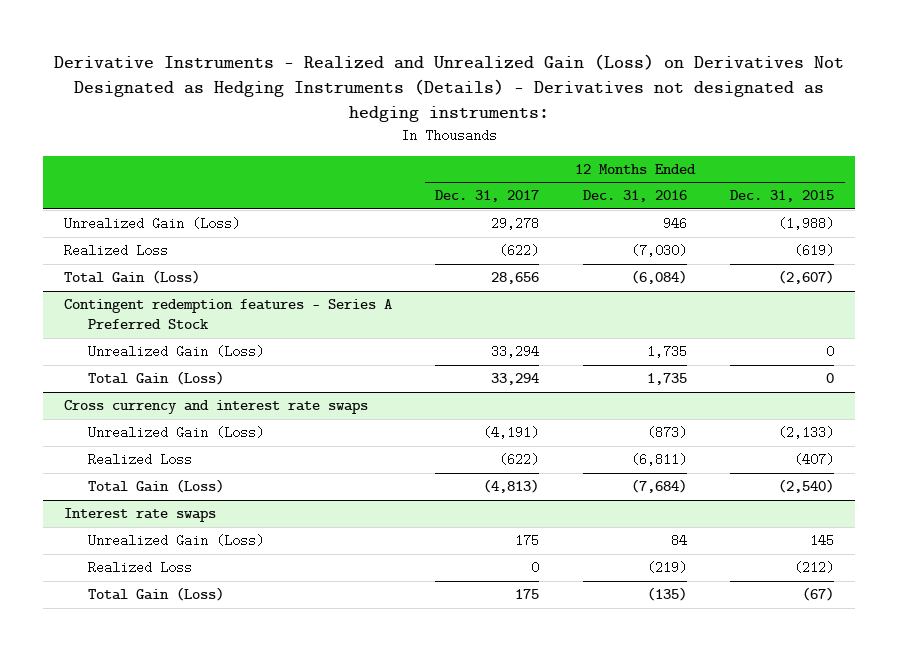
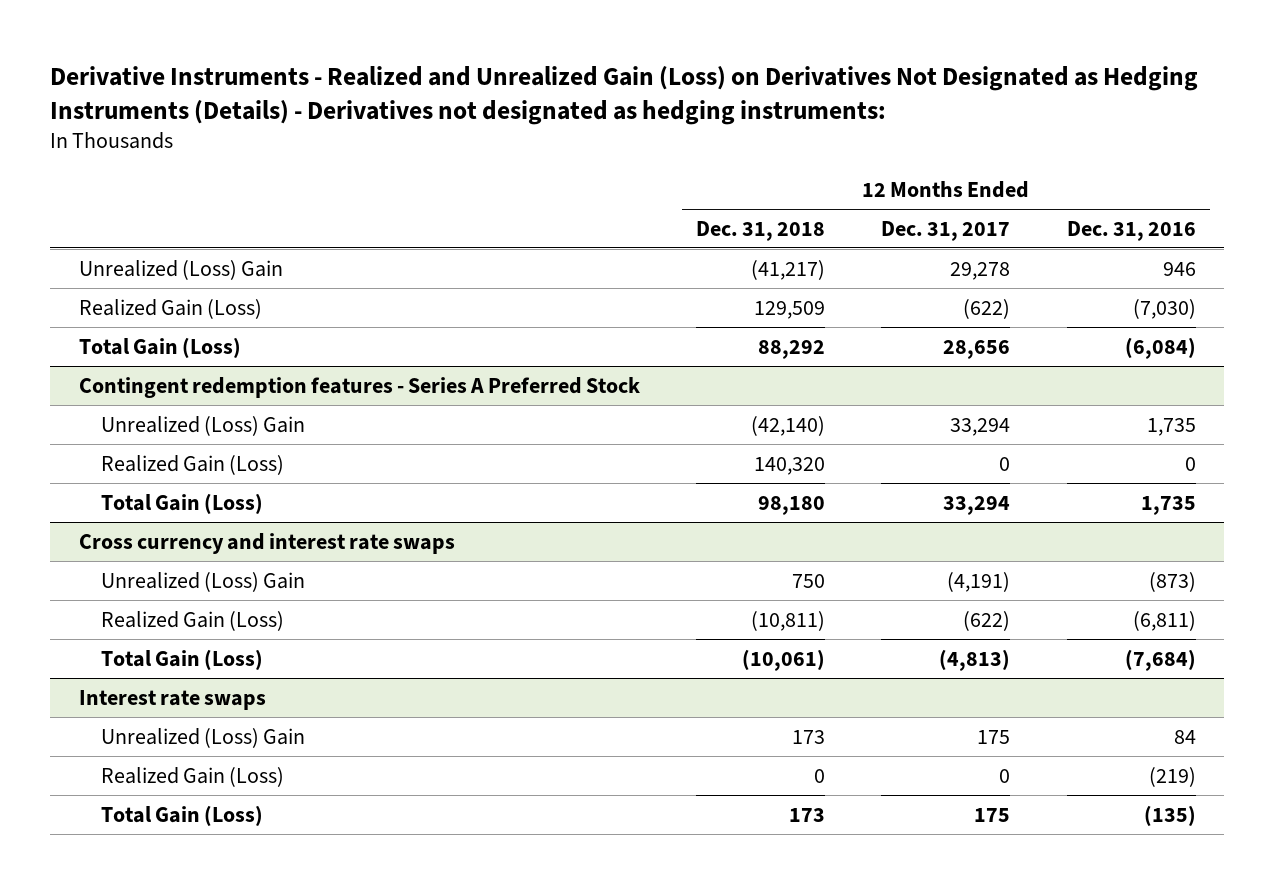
[729,190,834,203] Dec. 31, 2015 -> none
none -> [695,220,825,241] Dec. 31, 2018
[64,217,241,231] Unrealized Gain (Loss) -> [78,259,283,280] Unrealized (Loss) Gain
[64,244,169,258] Realized Loss -> [78,298,262,319] Realized Gain (Loss)
[88,345,265,359] Unrealized Gain (Loss) -> [100,415,305,436] Unrealized (Loss) Gain
none -> [100,454,284,475] Realized Gain (Loss)
[88,426,265,440] Unrealized Gain (Loss) -> [100,571,305,592] Unrealized (Loss) Gain
[88,453,193,467] Realized Loss -> [100,610,284,631] Realized Gain (Loss)
[88,534,265,548] Unrealized Gain (Loss) -> [100,727,305,748] Unrealized (Loss) Gain
[88,561,193,575] Realized Loss -> [100,766,284,787] Realized Gain (Loss)

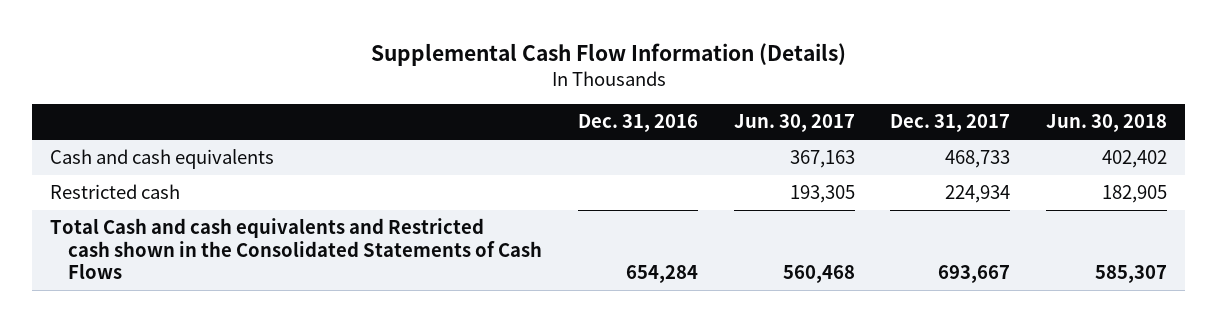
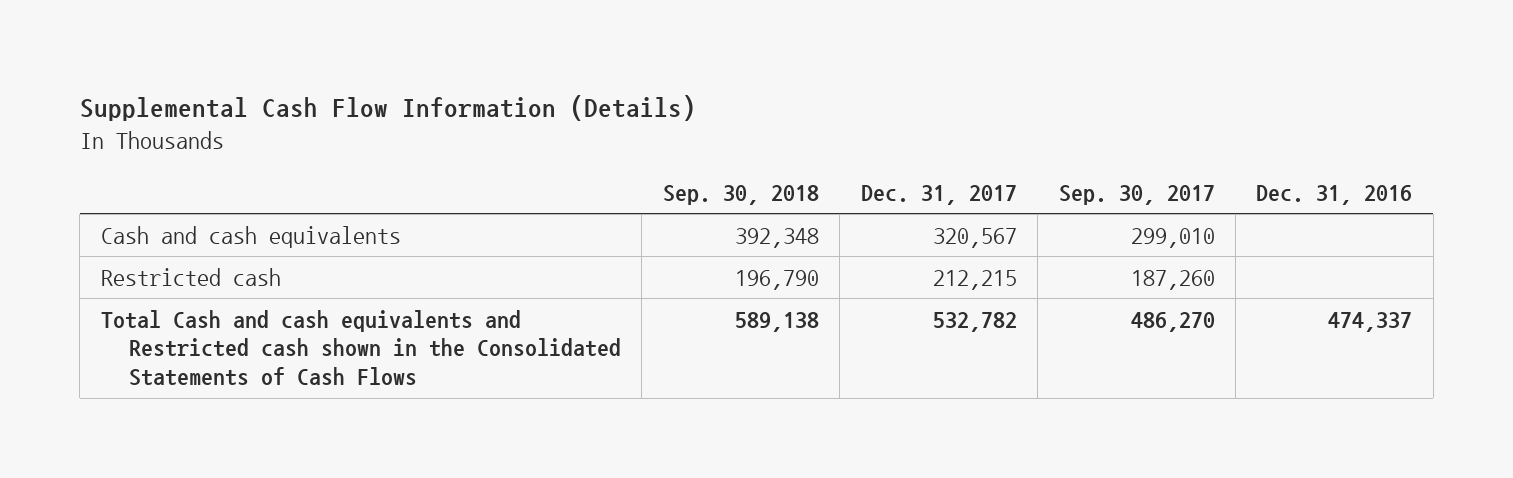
[733,114,855,133] Jun. 30, 2017 -> none
[1046,114,1168,133] Jun. 30, 2018 -> none
none -> [662,184,819,205] Sep. 30, 2018
none -> [1058,184,1215,205] Sep. 30, 2017
[945,150,1011,169] 468,733 -> [932,227,1017,248] 320,567
[945,185,1011,204] 224,934 -> [932,269,1017,290] 212,215
[625,265,698,284] 654,284 -> [1328,311,1413,332] 474,337
[938,265,1011,284] 693,667 -> [932,311,1017,332] 532,782

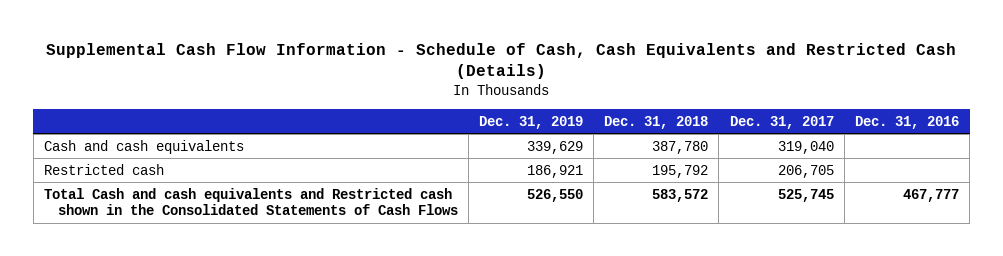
[79,95,696,122] Supplemental Cash Flow Information (Details) -> [46,42,957,80] Supplemental Cash Flow Information - Schedule of Cash, Cash Equivalents and Restricted Cash (Details)
[662,184,819,205] Sep. 30, 2018 -> none
[1058,184,1215,205] Sep. 30, 2017 -> none
none -> [478,115,583,129] Dec. 31, 2019
none -> [604,115,709,129] Dec. 31, 2018
[932,227,1017,248] 320,567 -> [777,140,834,154] 319,040
[932,269,1017,290] 212,215 -> [777,164,834,178] 206,705
[932,311,1017,332] 532,782 -> [777,188,834,202] 525,745
[1328,311,1413,332] 474,337 -> [902,188,959,202] 467,777

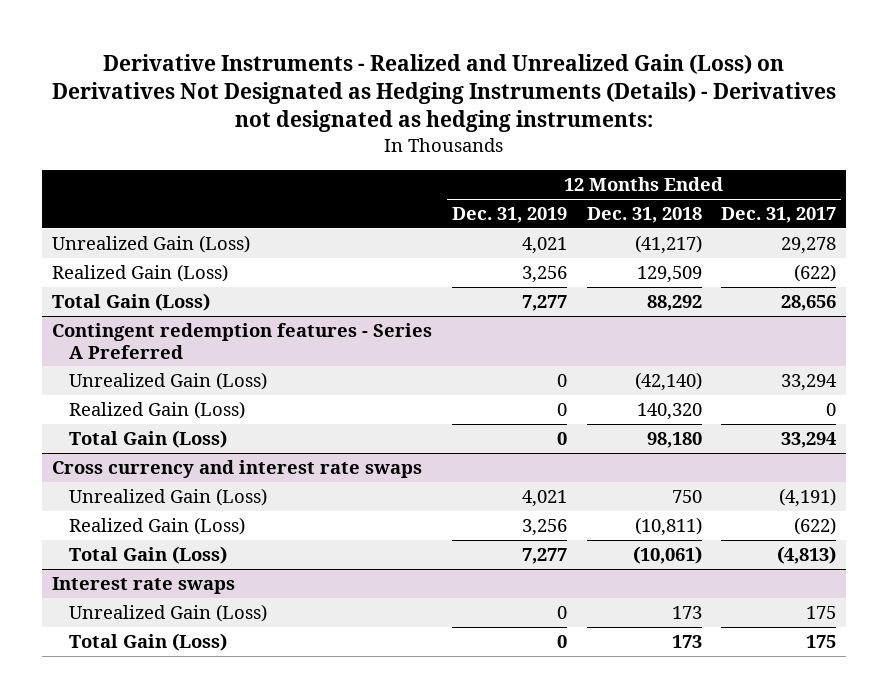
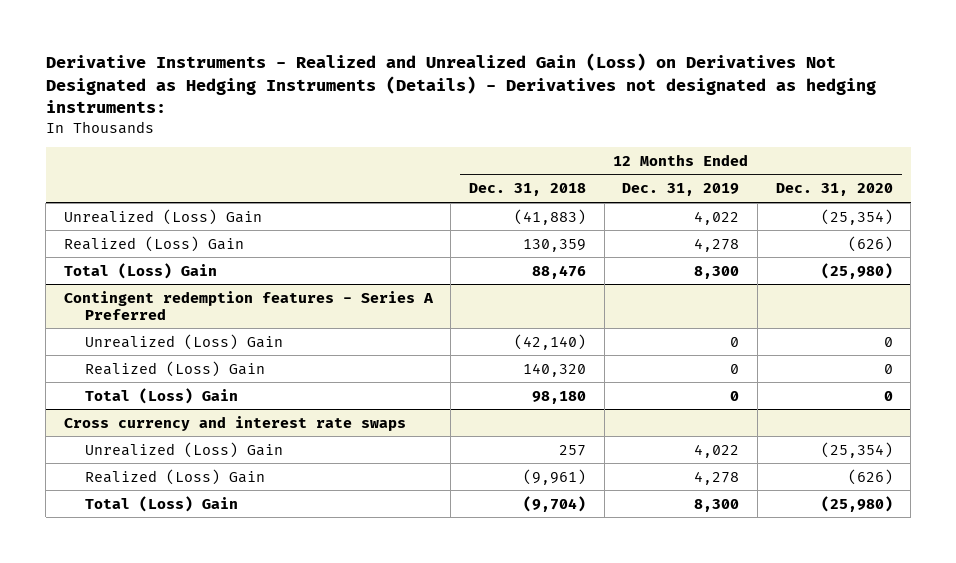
[721,206,837,223] Dec. 31, 2017 -> none
none -> [775,183,893,197] Dec. 31, 2020
[52,234,251,253] Unrealized Gain (Loss) -> [63,208,262,225] Unrealized (Loss) Gain
[521,236,567,254] 4,021 -> [694,210,740,225] 4,022
[634,234,702,254] (41,217) -> [513,208,586,225] (41,883)
[52,263,229,282] Realized Gain (Loss) -> [63,235,244,252] Realized (Loss) Gain
[521,265,567,283] 3,256 -> [694,237,740,252] 4,278
[636,265,702,283] 129,509 -> [522,238,586,252] 130,359
[52,292,211,311] Total Gain (Loss) -> [63,262,217,279] Total (Loss) Gain
[521,294,567,311] 7,277 -> [694,265,740,279] 8,300
[646,294,702,311] 88,292 -> [531,264,586,279] 88,476
[68,371,267,390] Unrealized Gain (Loss) -> [85,333,284,350] Unrealized (Loss) Gain
[68,400,245,419] Realized Gain (Loss) -> [85,360,266,377] Realized (Loss) Gain
[68,429,227,448] Total Gain (Loss) -> [85,387,239,404] Total (Loss) Gain
[52,576,236,594] Interest rate swaps -> none
[68,603,267,622] Unrealized Gain (Loss) -> none
[68,632,227,651] Total Gain (Loss) -> none
[68,487,267,506] Unrealized Gain (Loss) -> [85,441,284,458] Unrealized (Loss) Gain
[521,489,567,507] 4,021 -> [694,443,740,458] 4,022
[671,489,702,503] 750 -> [558,444,586,456] 257
[68,516,245,535] Realized Gain (Loss) -> [85,468,266,485] Realized (Loss) Gain
[521,518,567,536] 3,256 -> [694,470,740,485] 4,278
[634,516,702,536] (10,811) -> [522,468,586,485] (9,961)
[68,545,227,564] Total Gain (Loss) -> [85,495,239,512] Total (Loss) Gain
[521,547,567,564] 7,277 -> [694,498,740,512] 8,300
[632,545,702,564] (10,061) -> [522,495,586,512] (9,704)

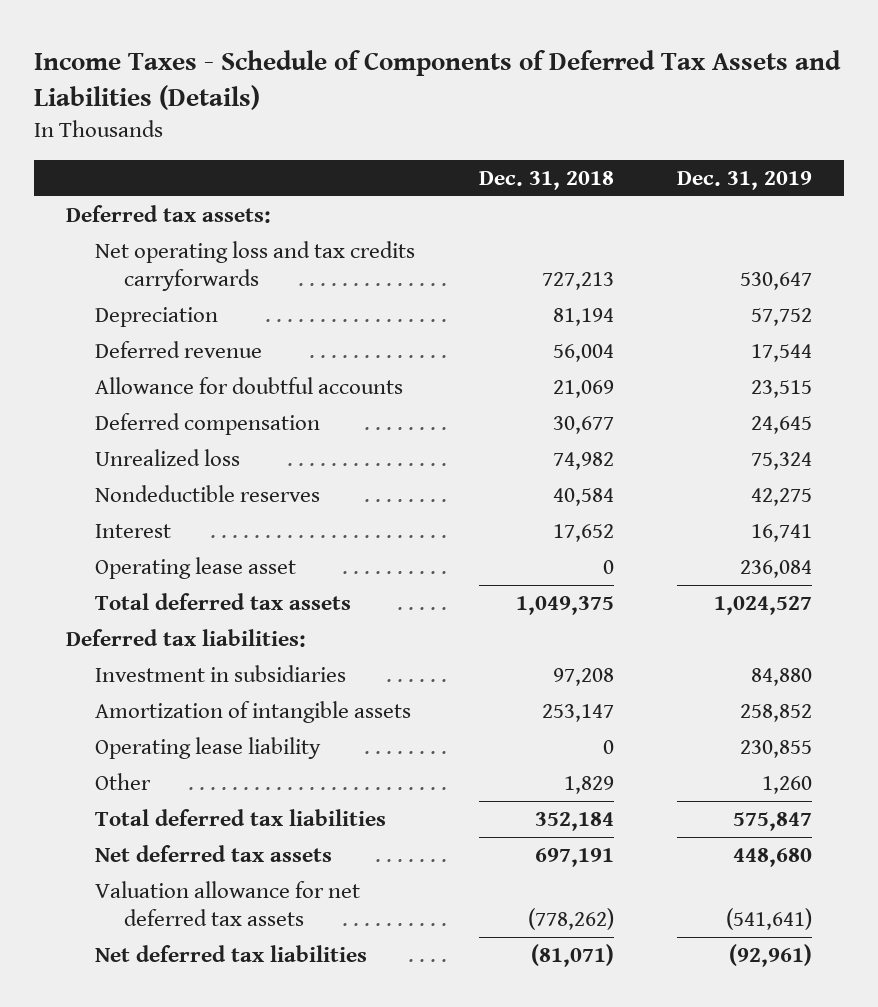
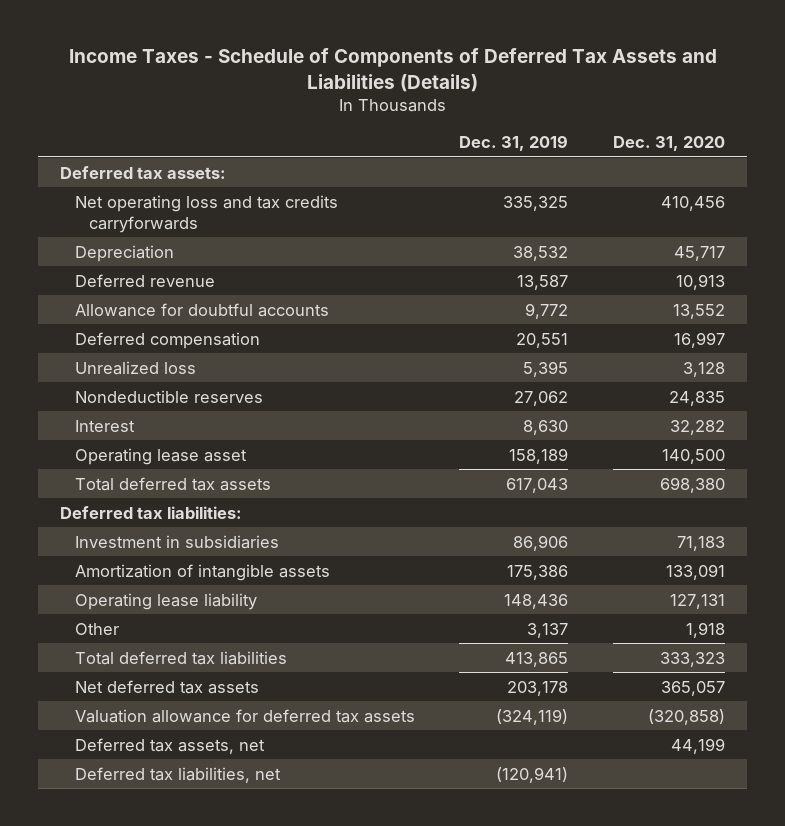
[478,171,614,191] Dec. 31, 2018 -> none
none -> [613,136,726,152] Dec. 31, 2020
[740,272,813,291] 530,647 -> [503,195,569,211] 335,325
[751,308,813,327] 57,752 -> [513,245,569,261] 38,532
[751,344,813,363] 17,544 -> [517,274,569,290] 13,587
[751,380,813,399] 23,515 -> [525,302,569,319] 9,772
[751,416,813,435] 24,645 -> [516,332,569,348] 20,551
[751,452,813,471] 75,324 -> [523,360,569,377] 5,395
[751,488,813,507] 42,275 -> [514,390,569,406] 27,062
[751,524,813,543] 16,741 -> [523,419,569,435] 8,630
[740,560,813,579] 236,084 -> [509,447,569,464] 158,189
[714,596,813,616] 1,024,527 -> [506,477,569,493] 617,043
[751,668,813,687] 84,880 -> [513,534,569,551] 86,906
[740,704,813,723] 258,852 -> [507,564,569,580] 175,386
[740,740,813,759] 230,855 -> [504,593,569,609] 148,436
[762,776,813,795] 1,260 -> [527,622,569,638] 3,137
[733,812,813,832] 575,847 -> [505,651,569,667] 413,865
[733,848,813,868] 448,680 -> [507,680,569,696] 203,178
[95,881,361,927] Valuation allowance for net deferred tax assets -> [74,708,415,723] Valuation allowance for deferred tax assets
[726,908,813,931] (541,641) -> [496,708,569,725] (324,119)
none -> [74,737,265,754] Deferred tax assets, net
[95,945,368,963] Net deferred tax liabilities -> [74,766,281,783] Deferred tax liabilities, net
[729,944,813,968] (92,961) -> [496,766,569,783] (120,941)

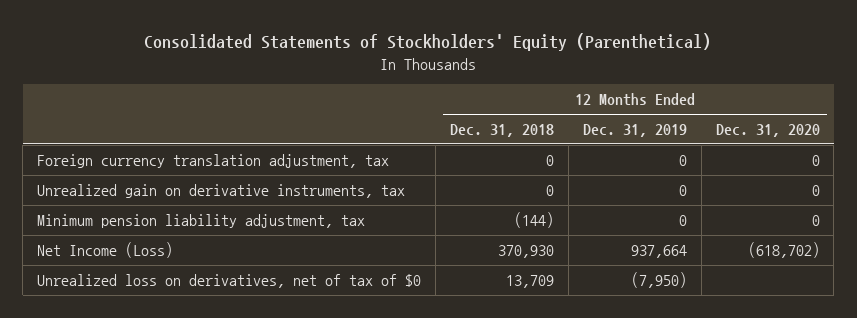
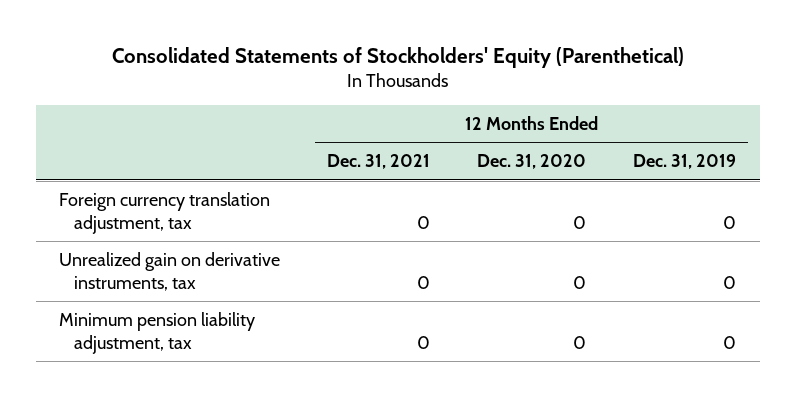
[450,124,555,138] Dec. 31, 2018 -> none
none -> [327,154,431,170] Dec. 31, 2021
[37,241,174,258] Net Income (Loss) -> none
[37,273,422,288] Unrealized loss on derivatives, net of tax of $0 -> none

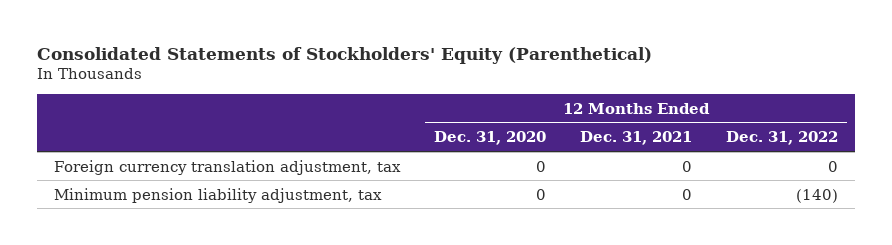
[633,154,737,170] Dec. 31, 2019 -> none
none -> [726,131,839,146] Dec. 31, 2022
[59,251,281,291] Unrealized gain on derivative instruments, tax -> none

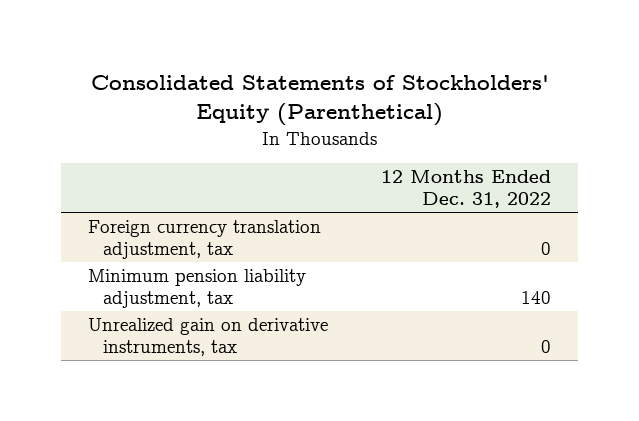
[433,131,546,146] Dec. 31, 2020 -> none
[580,131,693,146] Dec. 31, 2021 -> none
[796,188,839,203] (140) -> [521,290,552,304] 140
none -> [87,317,328,356] Unrealized gain on derivative instruments, tax

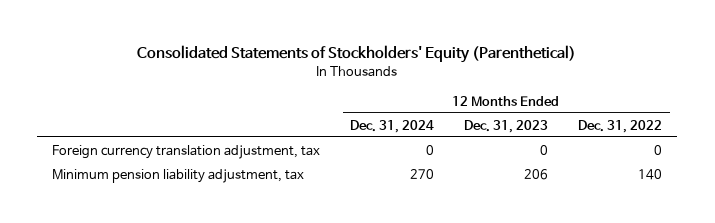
none -> [350,119,435,133] Dec. 31, 2024
none -> [464,119,549,133] Dec. 31, 2023
[87,317,328,356] Unrealized gain on derivative instruments, tax -> none

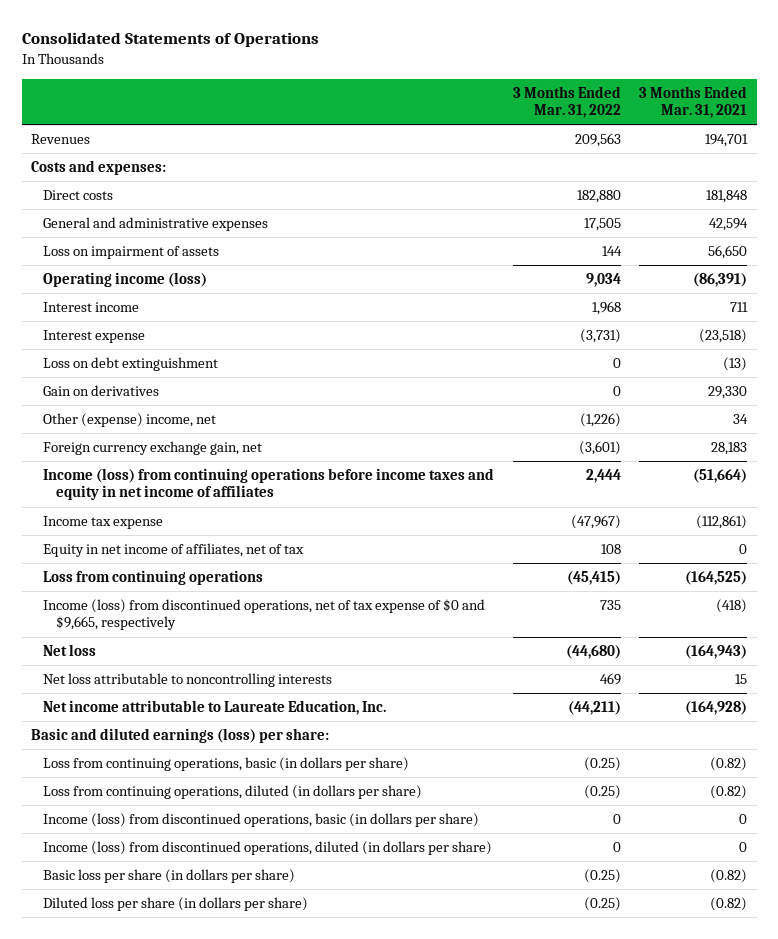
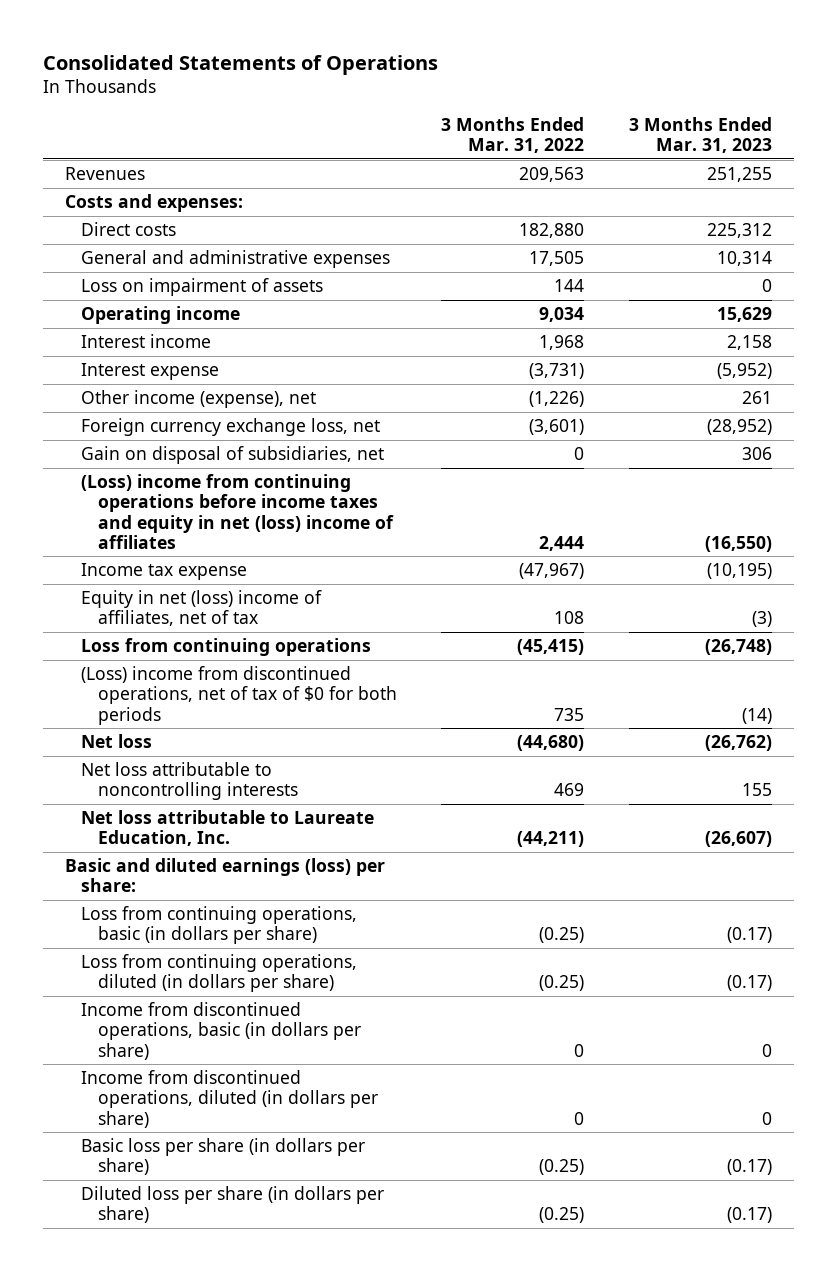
[639,85,748,119] 3 Months Ended Mar. 31, 2021 -> none
none -> [628,116,772,154] 3 Months Ended Mar. 31, 2023
[43,272,208,288] Operating income (loss) -> [81,306,241,325] Operating income
[43,357,219,372] Loss on debt extinguishment -> none
[43,385,160,397] Gain on derivatives -> none
[43,413,217,428] Other (expense) income, net -> [81,390,317,409] Other income (expense), net
[43,441,263,456] Foreign currency exchange gain, net -> [81,418,381,437] Foreign currency exchange loss, net
none -> [81,446,385,465] Gain on disposal of subsidiaries, net
[43,468,495,501] Income (loss) from continuing operations before income taxes and equity in net income of affiliates -> [81,474,394,549] (Loss) income from continuing operations before income taxes and equity in net (loss) income of affiliates
[43,543,305,558] Equity in net income of affiliates, net of tax -> [81,590,323,627] Equity in net (loss) income of affiliates, net of tax
[43,599,486,631] Income (loss) from discontinued operations, net of tax expense of $0 and $9,665, respectively -> [81,666,397,725] (Loss) income from discontinued operations, net of tax of $0 for both periods
[43,700,387,716] Net income attributable to Laureate Education, Inc. -> [81,810,375,847] Net loss attributable to Laureate Education, Inc.
[43,813,480,828] Income (loss) from discontinued operations, basic (in dollars per share) -> [81,1002,361,1060] Income from discontinued operations, basic (in dollars per share)
[43,841,493,856] Income (loss) from discontinued operations, diluted (in dollars per share) -> [81,1070,378,1128] Income from discontinued operations, diluted (in dollars per share)

